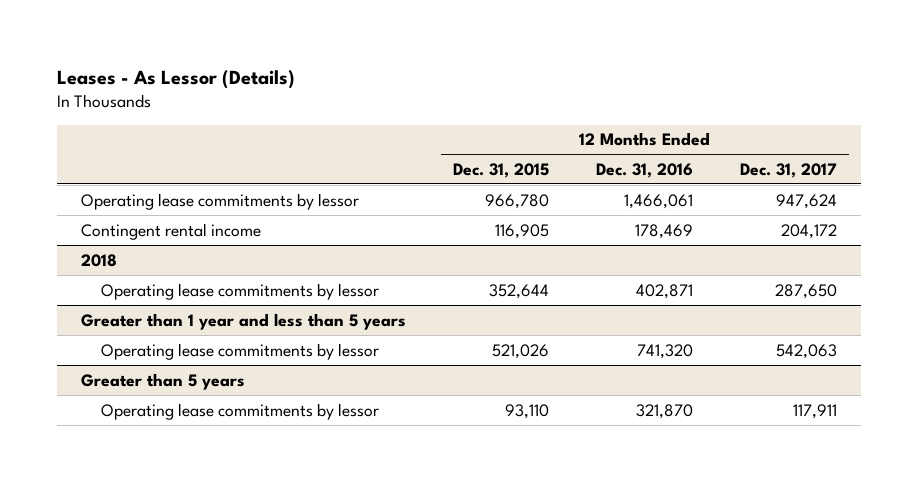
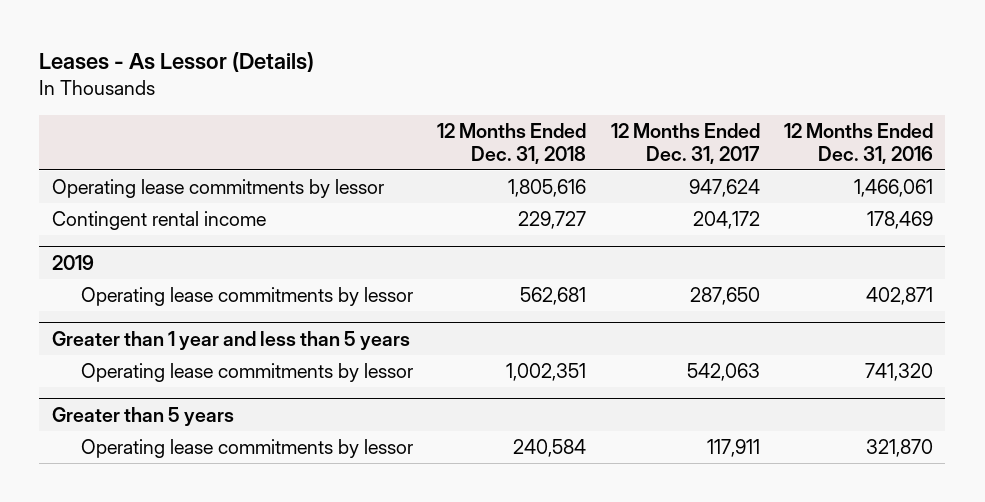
[452,162,549,178] Dec. 31, 2015 -> none
none -> [437,122,587,164] 12 Months Ended Dec. 31, 2018
[80,253,117,267] 2018 -> [51,254,94,270] 2019

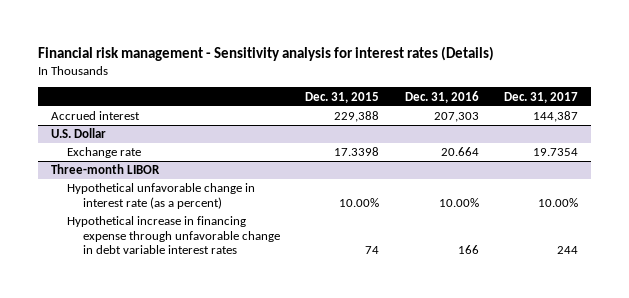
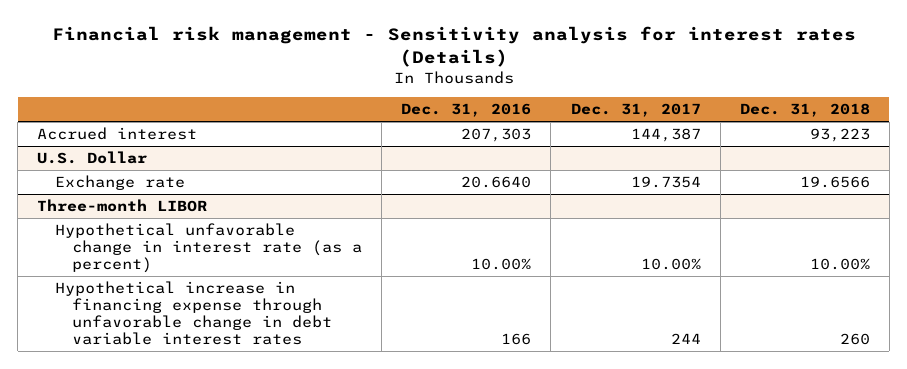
[305,91,380,103] Dec. 31, 2015 -> none
none -> [739,103,870,118] Dec. 31, 2018
[440,147,479,157] 20.664 -> [461,176,532,189] 20.6640

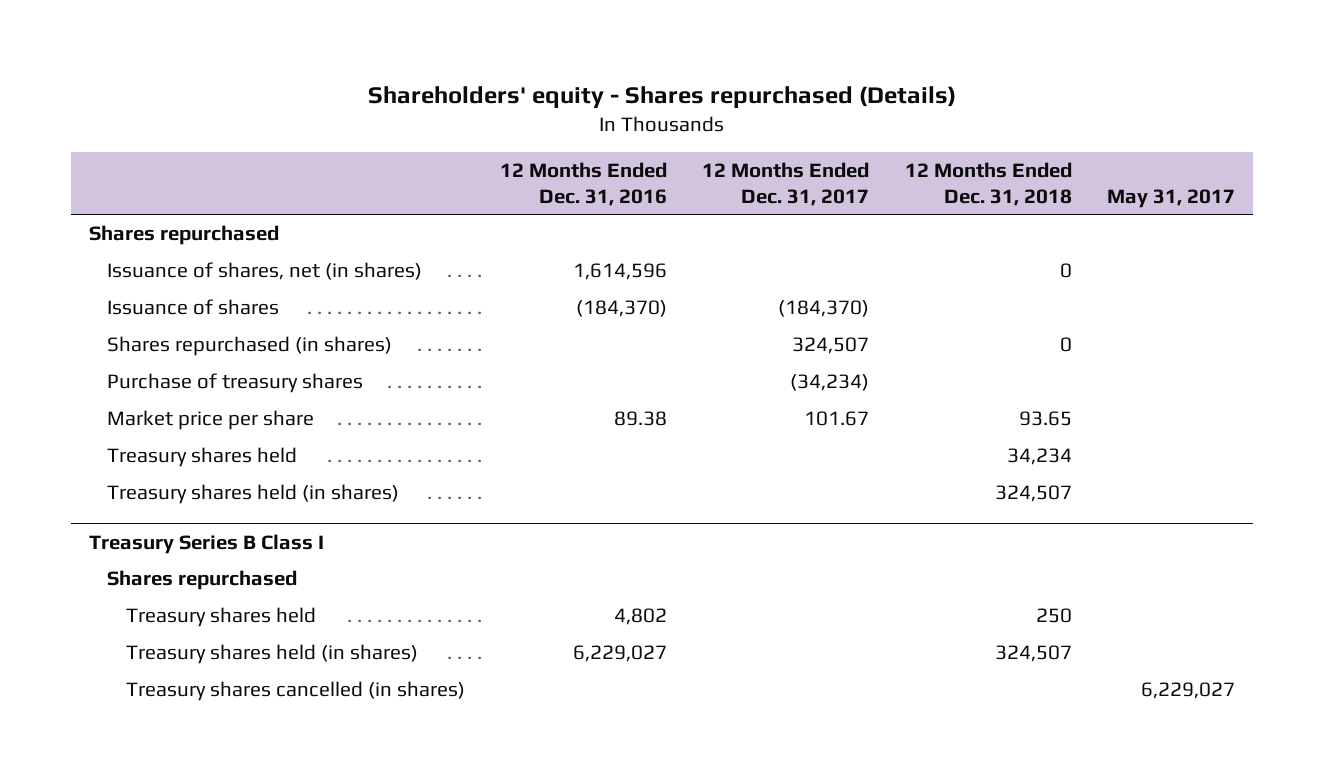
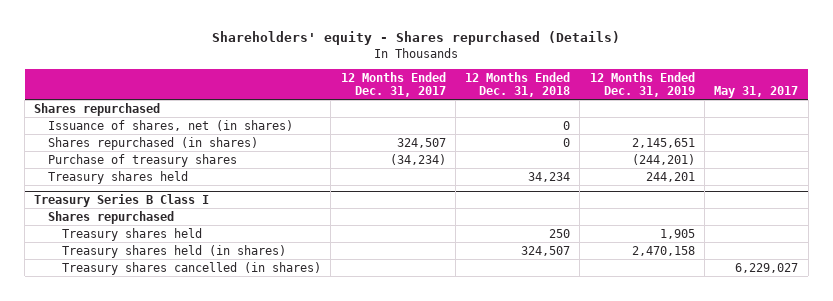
[500,161,668,206] 12 Months Ended Dec. 31, 2016 -> none
none -> [589,71,695,97] 12 Months Ended Dec. 31, 2019
[107,299,280,316] Issuance of shares -> none
[107,410,315,431] Market price per share -> none
[107,484,400,505] Treasury shares held (in shares) -> none

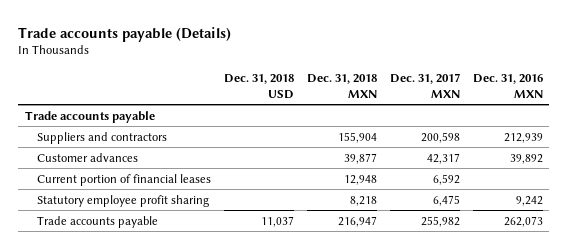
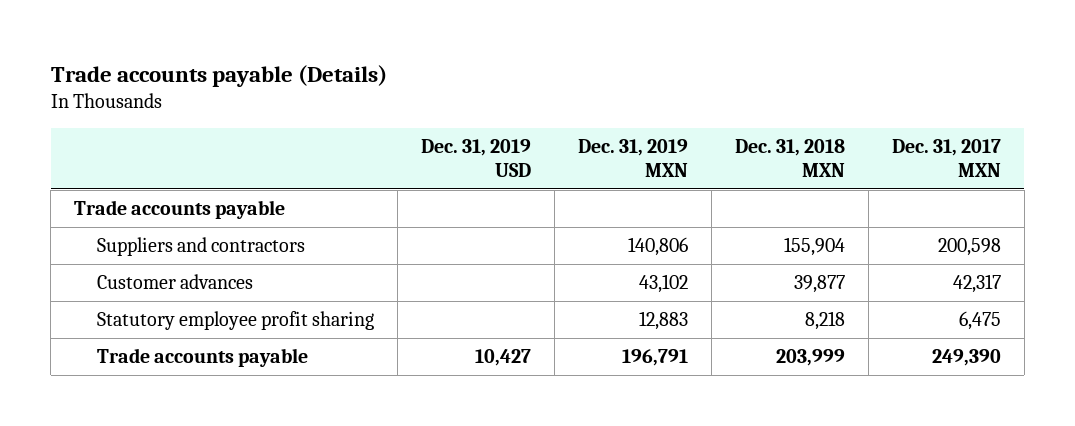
[223,73,294,99] Dec. 31, 2018 USD -> none
[472,73,543,98] Dec. 31, 2016 MXN -> none
none -> [420,139,531,178] Dec. 31, 2019 USD
none -> [577,139,688,178] Dec. 31, 2019 MXN
[37,173,212,186] Current portion of financial leases -> none
[337,215,377,227] 216,947 -> [775,349,845,367] 203,999
[420,215,460,227] 255,982 -> [931,349,1001,367] 249,390

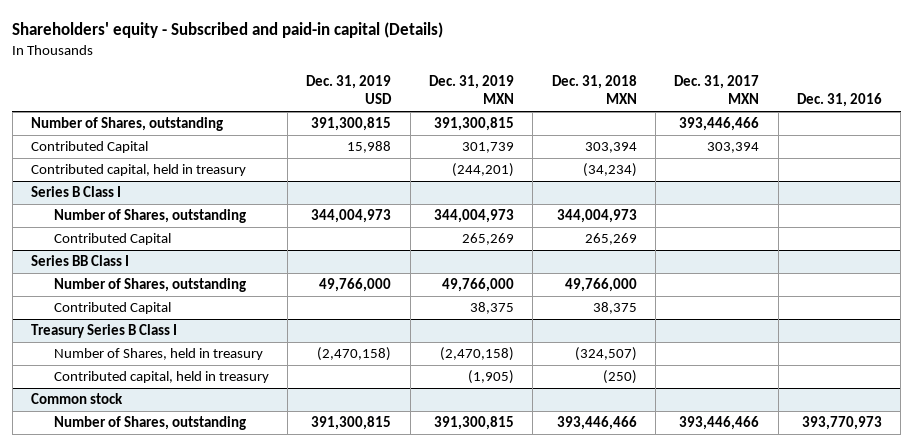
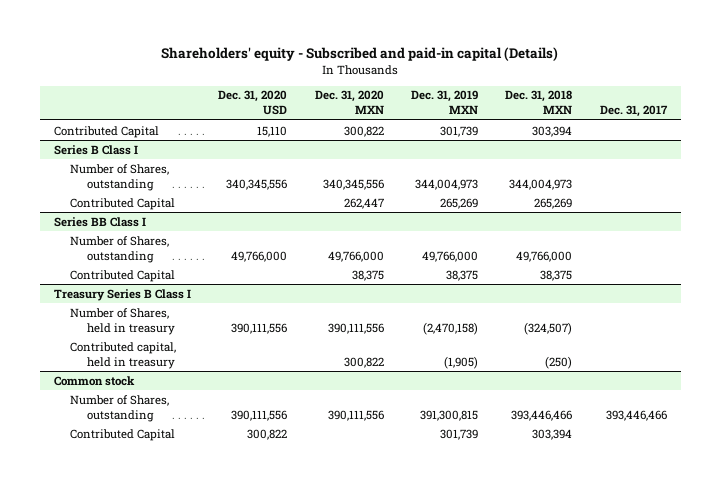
[306,75,393,105] Dec. 31, 2019 USD -> none
[674,75,760,105] Dec. 31, 2017 MXN -> none
[796,93,882,108] Dec. 31, 2016 -> none
none -> [218,90,288,116] Dec. 31, 2020 USD
none -> [314,90,384,115] Dec. 31, 2020 MXN
none -> [599,105,668,118] Dec. 31, 2017
[31,117,224,132] Number of Shares, outstanding -> none
[31,164,247,177] Contributed capital, held in treasury -> none
none -> [70,428,176,441] Contributed Capital

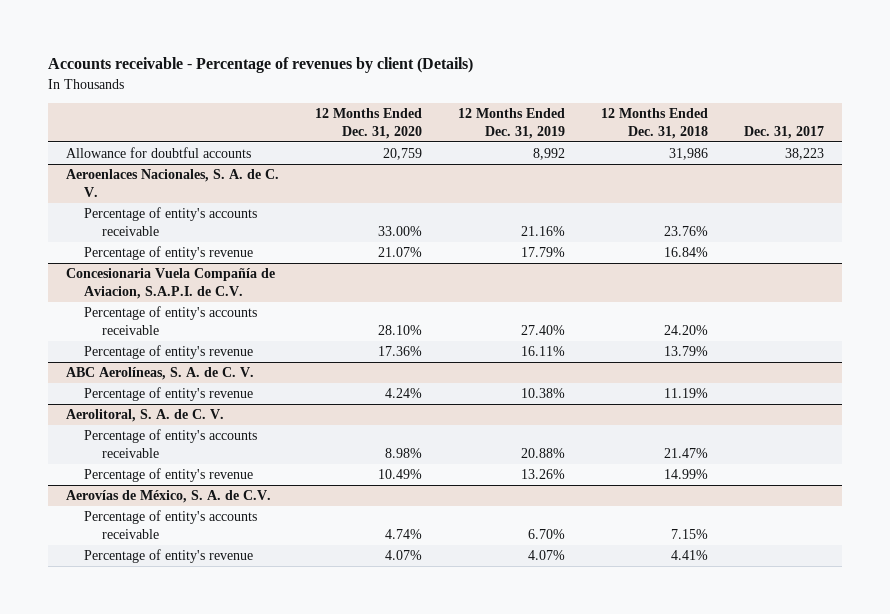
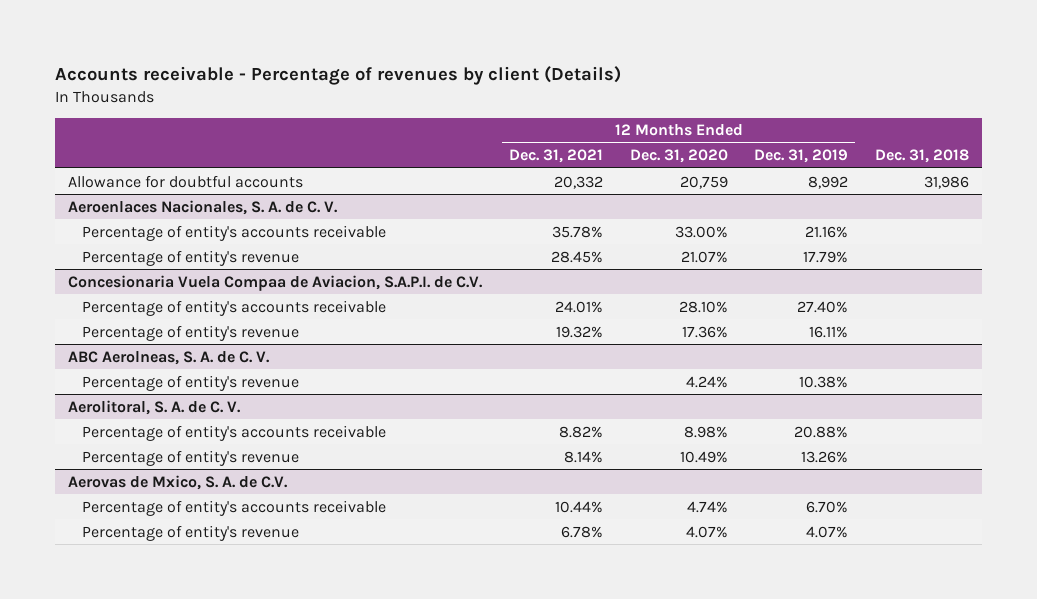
[600,107,708,139] 12 Months Ended Dec. 31, 2018 -> none
[744,125,825,139] Dec. 31, 2017 -> none
none -> [509,149,604,164] Dec. 31, 2021
none -> [874,149,969,164] Dec. 31, 2018
[65,268,275,299] Concesionaria Vuela Compañía de Aviacion, S.A.P.I. de C.V. -> [68,274,484,291] Concesionaria Vuela Compaa de Aviacion, S.A.P.I. de C.V.
[65,367,254,381] ABC Aerolíneas, S. A. de C. V. -> [68,350,271,365] ABC Aerolneas, S. A. de C. V.
[65,490,271,504] Aerovías de México, S. A. de C.V. -> [68,474,289,490] Aerovas de Mxico, S. A. de C.V.

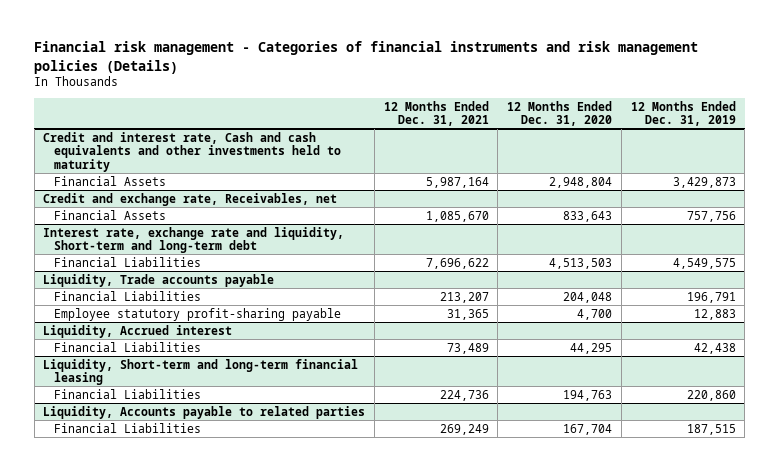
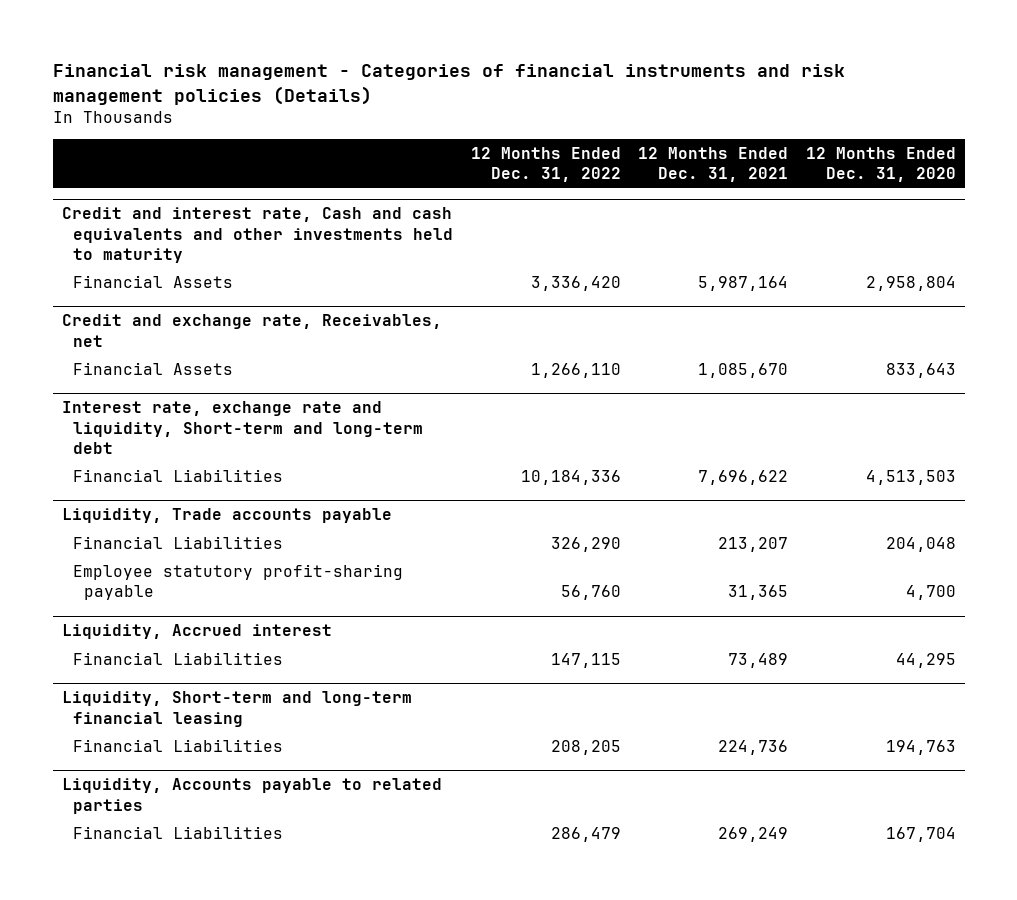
[630,100,736,127] 12 Months Ended Dec. 31, 2019 -> none
none -> [470,146,621,183] 12 Months Ended Dec. 31, 2022
[549,176,613,188] 2,948,804 -> [865,275,956,291] 2,958,804

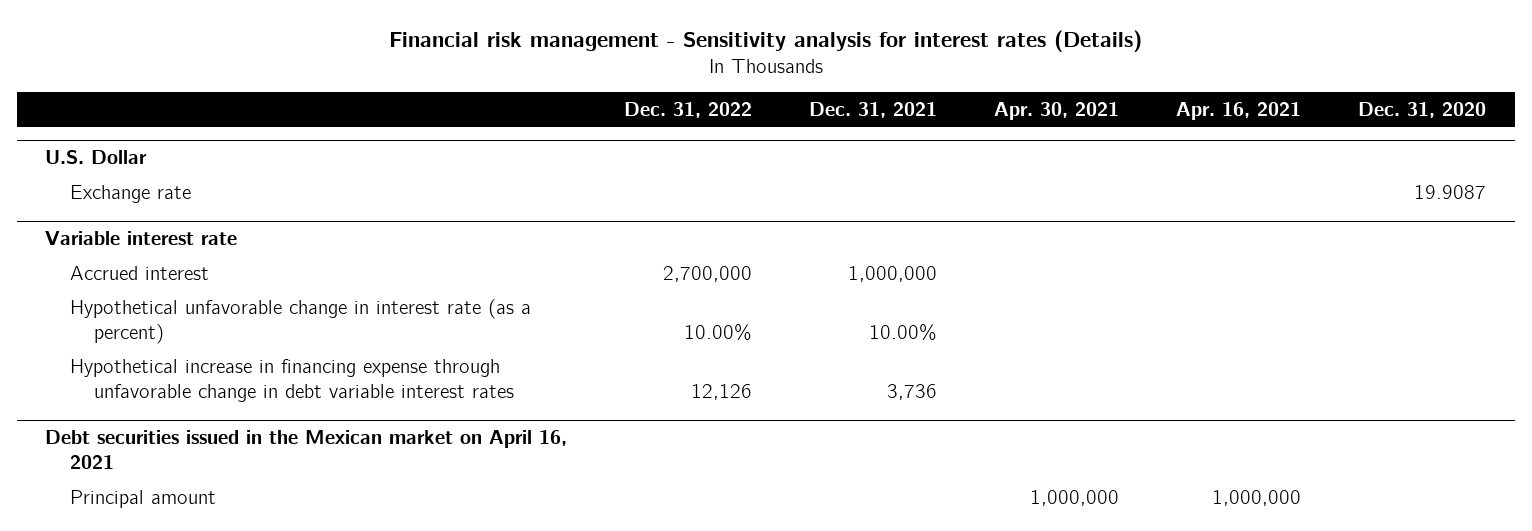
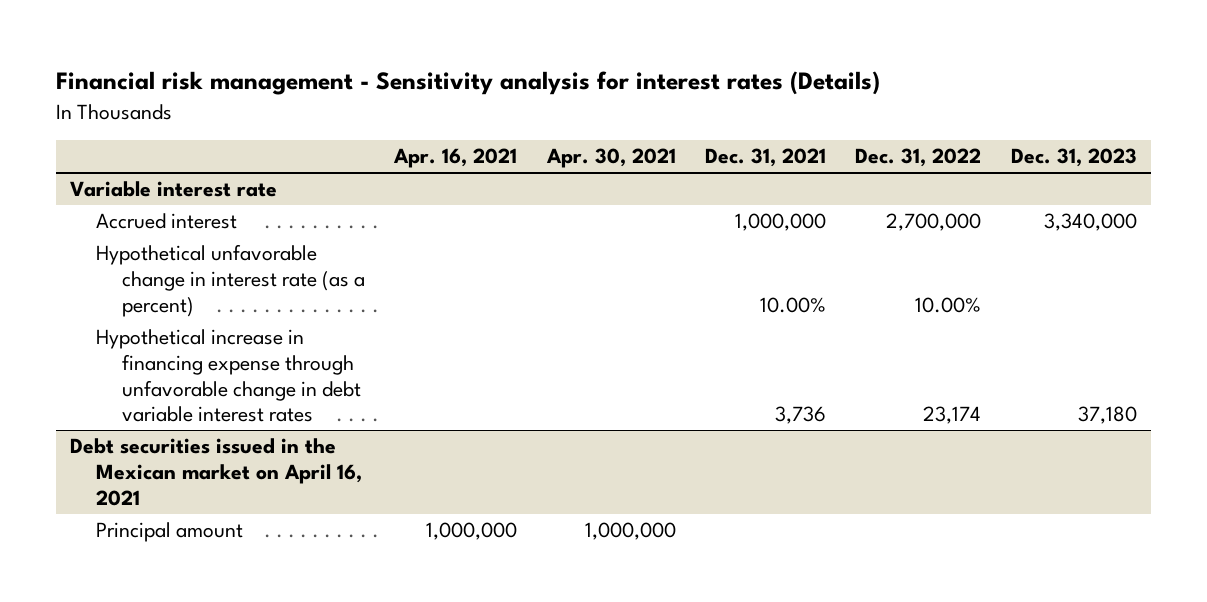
[1358,102,1487,119] Dec. 31, 2020 -> none
none -> [1010,148,1137,168] Dec. 31, 2023
[45,150,148,165] U.S. Dollar -> none
[69,184,191,203] Exchange rate -> none
[691,383,753,400] 12,126 -> [923,406,982,425] 23,174

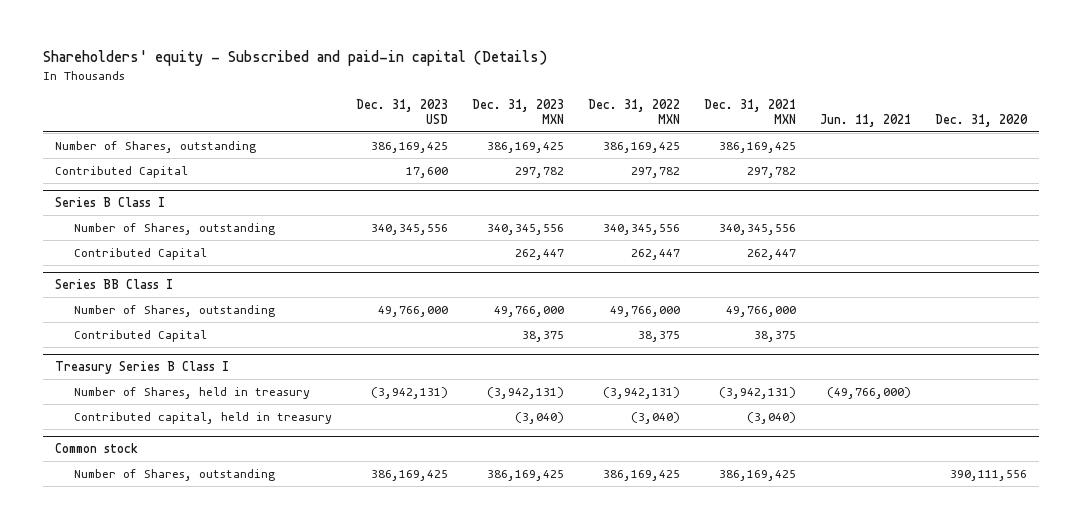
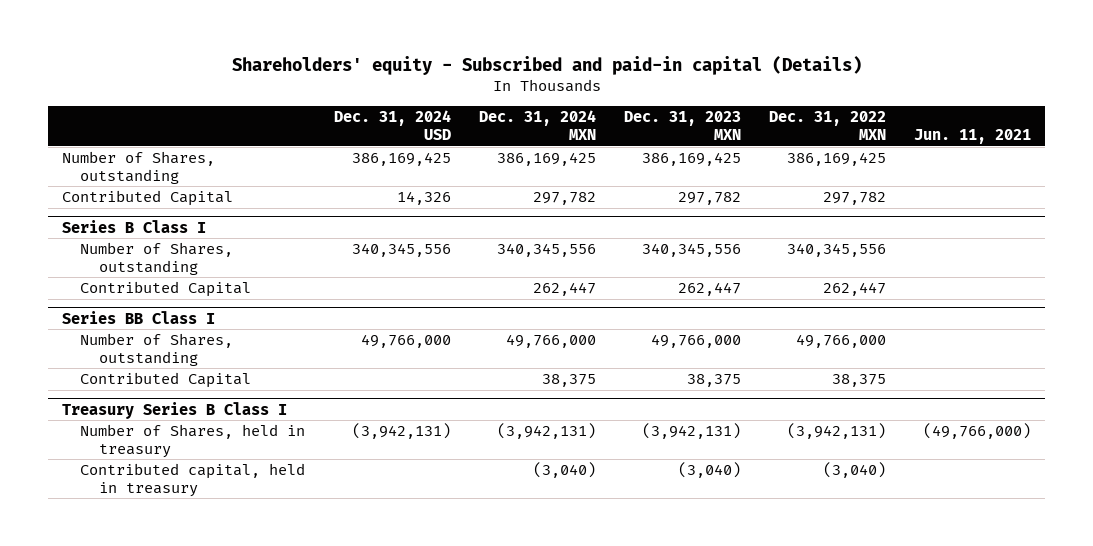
[355,99,448,124] Dec. 31, 2023 USD -> none
[703,99,796,124] Dec. 31, 2021 MXN -> none
[934,113,1028,127] Dec. 31, 2020 -> none
none -> [333,110,451,141] Dec. 31, 2024 USD
none -> [478,110,596,141] Dec. 31, 2024 MXN
[54,443,138,454] Common stock -> none
[73,468,275,481] Number of Shares, outstanding -> none

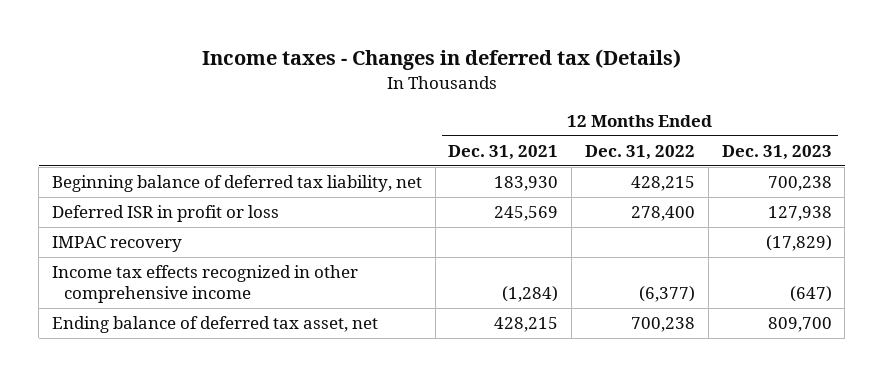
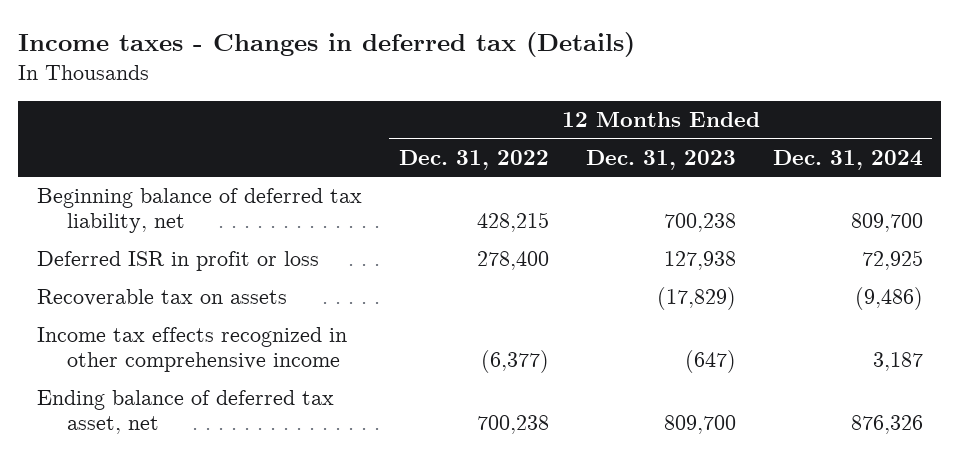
[448,145,559,161] Dec. 31, 2021 -> none
none -> [772,149,923,170] Dec. 31, 2024
[51,236,182,253] IMPAC recovery -> [36,289,287,307] Recoverable tax on assets

